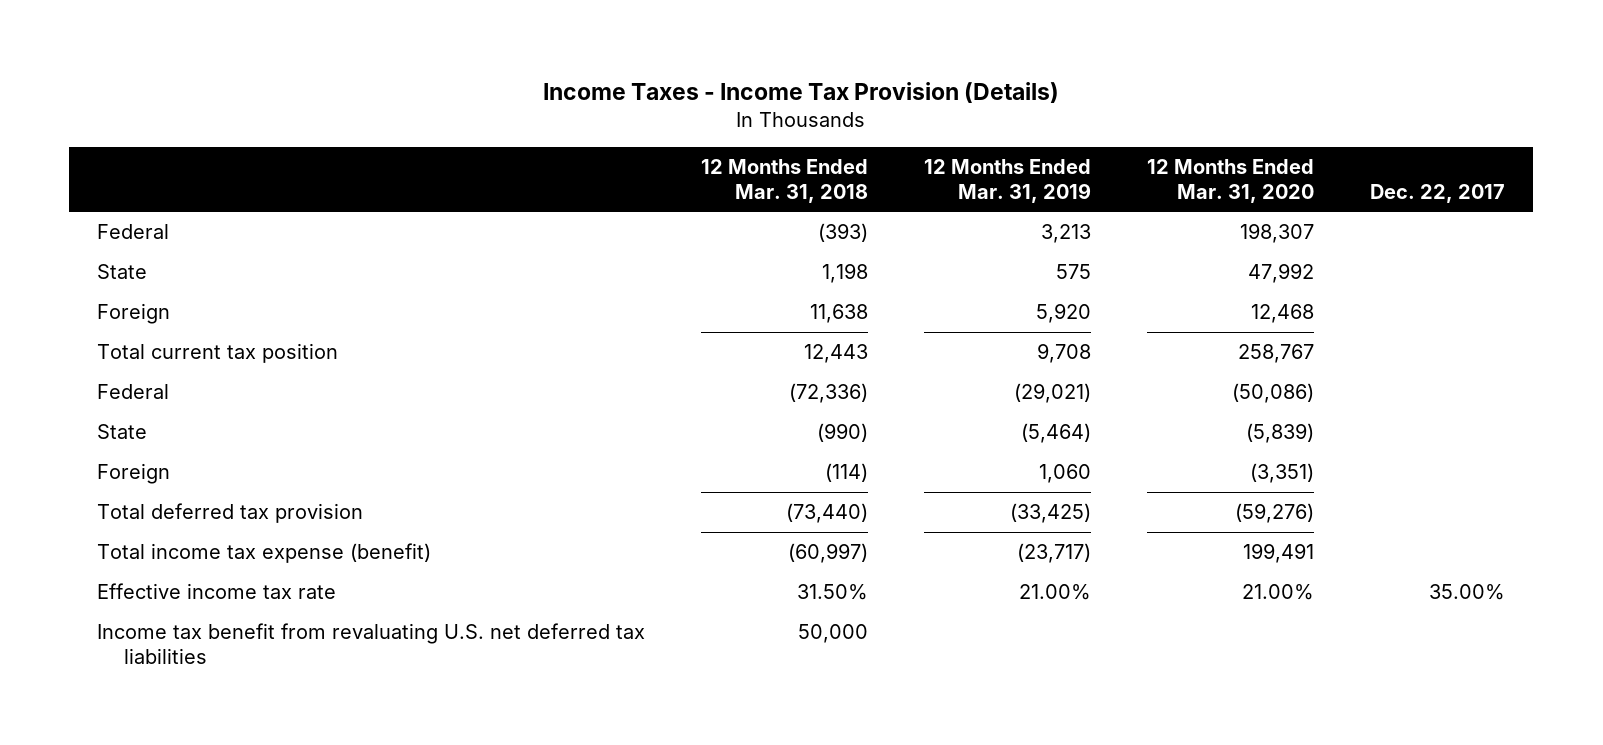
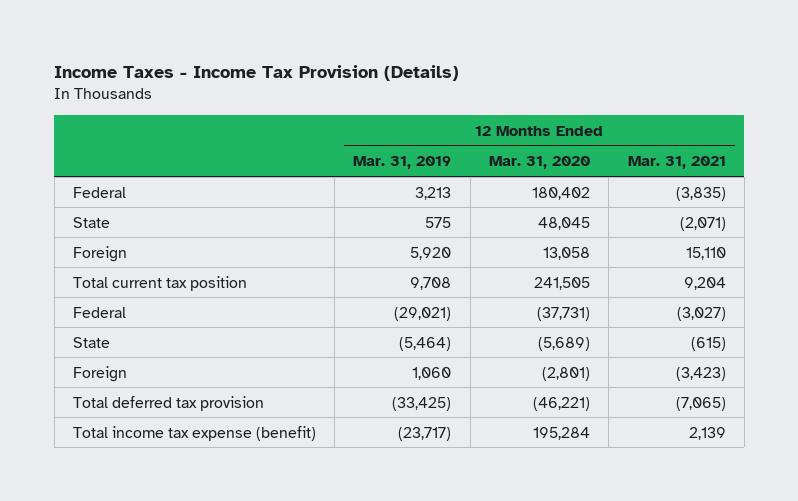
[701,159,869,203] 12 Months Ended Mar. 31, 2018 -> none
[1370,183,1506,203] Dec. 22, 2017 -> none
none -> [627,156,726,170] Mar. 31, 2021
[97,583,337,600] Effective income tax rate -> none
[97,623,646,664] Income tax benefit from revaluating U.S. net deferred tax liabilities -> none
[1240,223,1315,244] 198,307 -> [531,186,590,200] 180,402
[1248,263,1315,284] 47,992 -> [537,216,590,230] 48,045
[1251,304,1315,324] 12,468 -> [542,246,590,260] 13,058
[1238,344,1315,364] 258,767 -> [533,276,590,290] 241,505
[1232,383,1315,404] (50,086) -> [536,306,590,321] (37,731)
[1246,423,1315,444] (5,839) -> [537,336,590,351] (5,689)
[1250,463,1315,484] (3,351) -> [541,366,590,381] (2,801)
[1235,503,1315,524] (59,276) -> [532,396,590,411] (46,221)
[1243,543,1315,564] 199,491 -> [532,426,590,440] 195,284

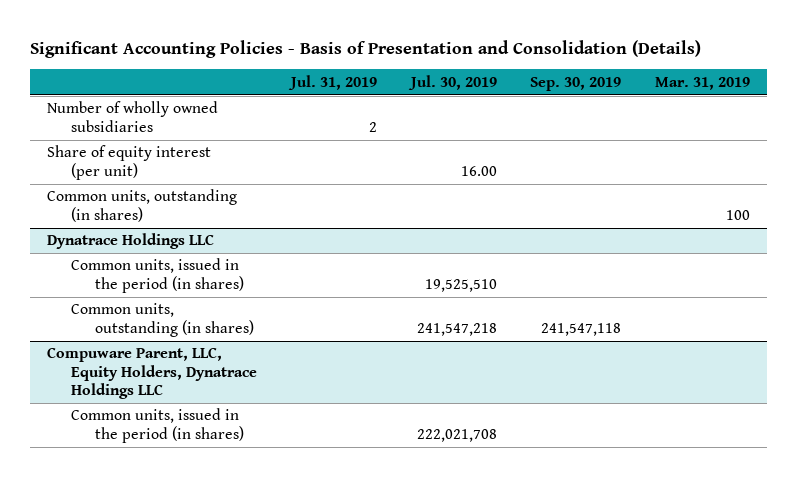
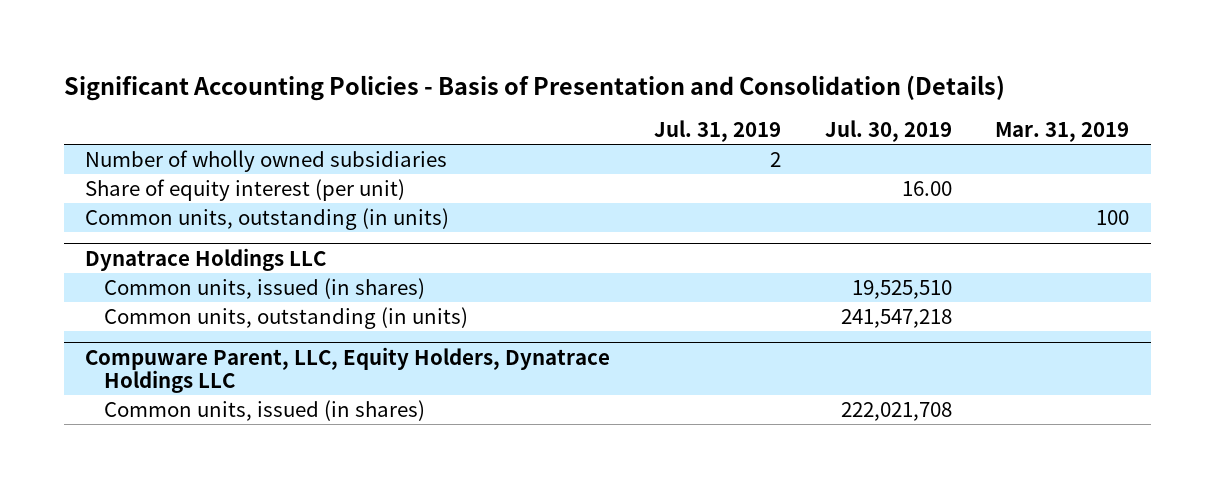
[530,76,622,91] Sep. 30, 2019 -> none
[46,189,237,222] Common units, outstanding (in shares) -> [85,207,450,230] Common units, outstanding (in units)
[71,258,245,293] Common units, issued in the period (in shares) -> [103,277,425,299] Common units, issued (in shares)
[71,303,255,337] Common units, outstanding (in shares) -> [103,306,468,329] Common units, outstanding (in units)
[71,408,245,443] Common units, issued in the period (in shares) -> [103,399,425,421] Common units, issued (in shares)

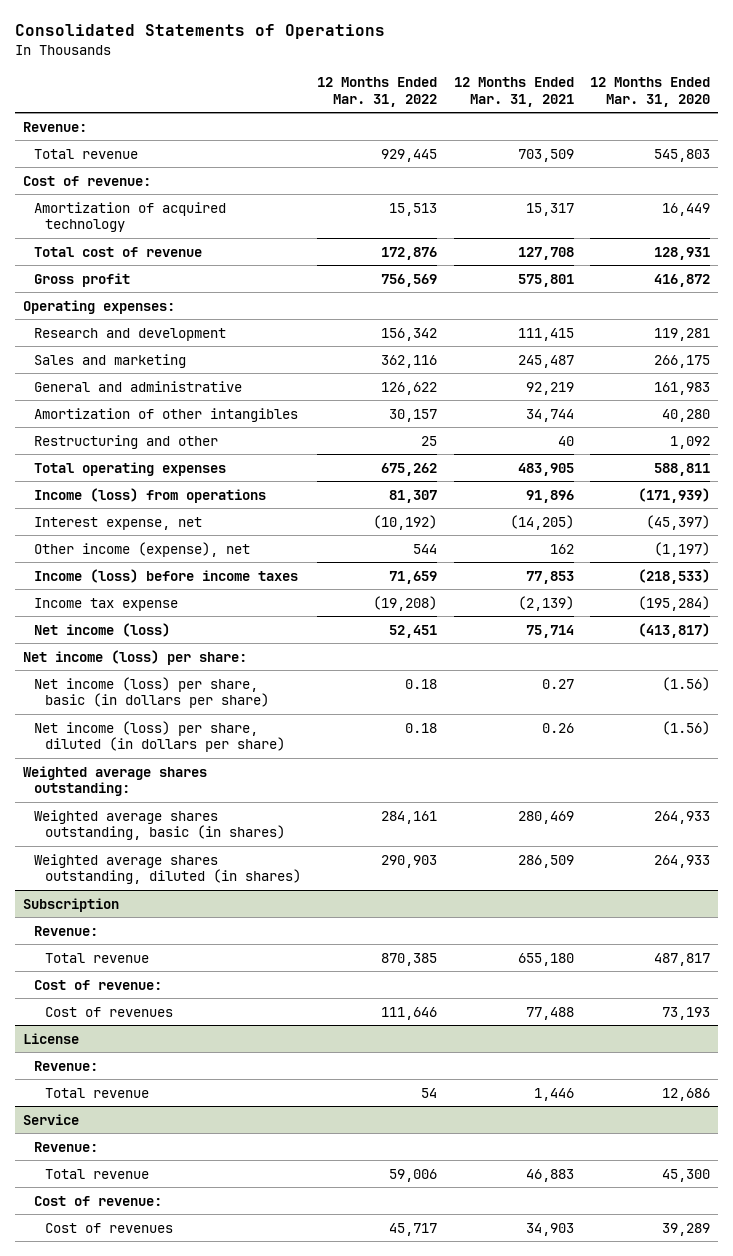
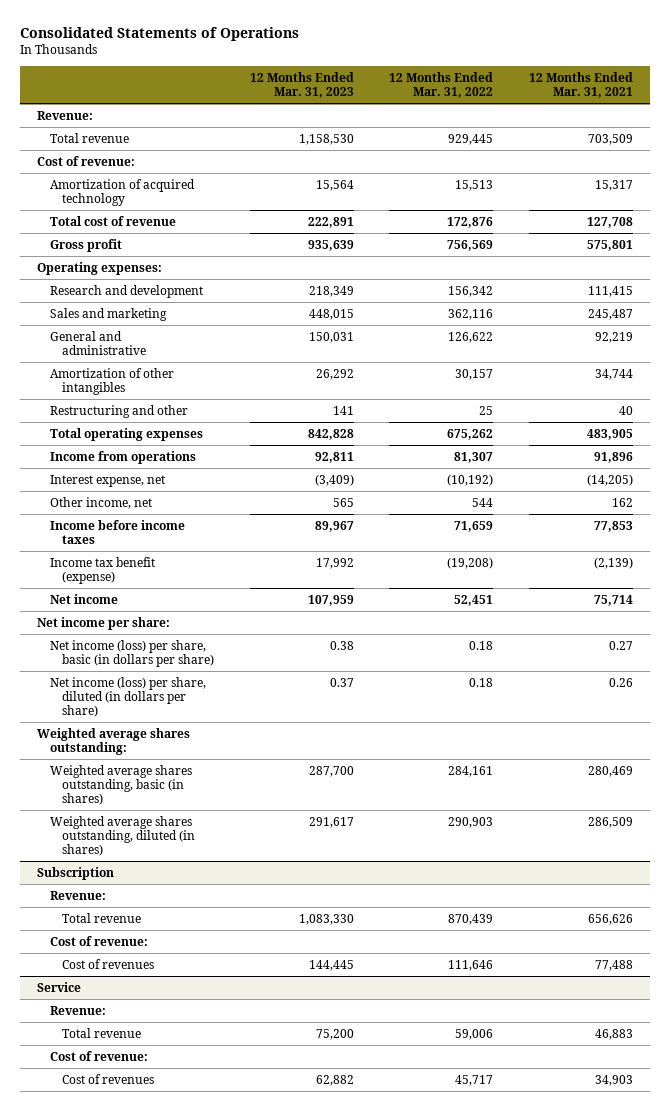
[590,77,711,107] 12 Months Ended Mar. 31, 2020 -> none
none -> [249,72,354,99] 12 Months Ended Mar. 31, 2023
[33,487,266,503] Income (loss) from operations -> [49,450,196,464] Income from operations
[33,541,250,557] Other income (expense), net -> [49,496,152,509] Other income, net
[33,568,298,583] Income (loss) before income taxes -> [49,519,185,544] Income before income taxes
[33,597,178,611] Income tax expense -> [49,556,155,584] Income tax benefit (expense)
[33,622,170,637] Net income (loss) -> [49,593,118,604] Net income
[22,649,247,665] Net income (loss) per share: -> [37,616,171,630] Net income per share:
[381,952,438,966] 870,385 -> [448,913,494,925] 870,439
[517,952,574,966] 655,180 -> [587,913,633,925] 656,626
[22,1032,79,1044] License -> none
[33,1060,98,1071] Revenue: -> none
[44,1087,149,1098] Total revenue -> none

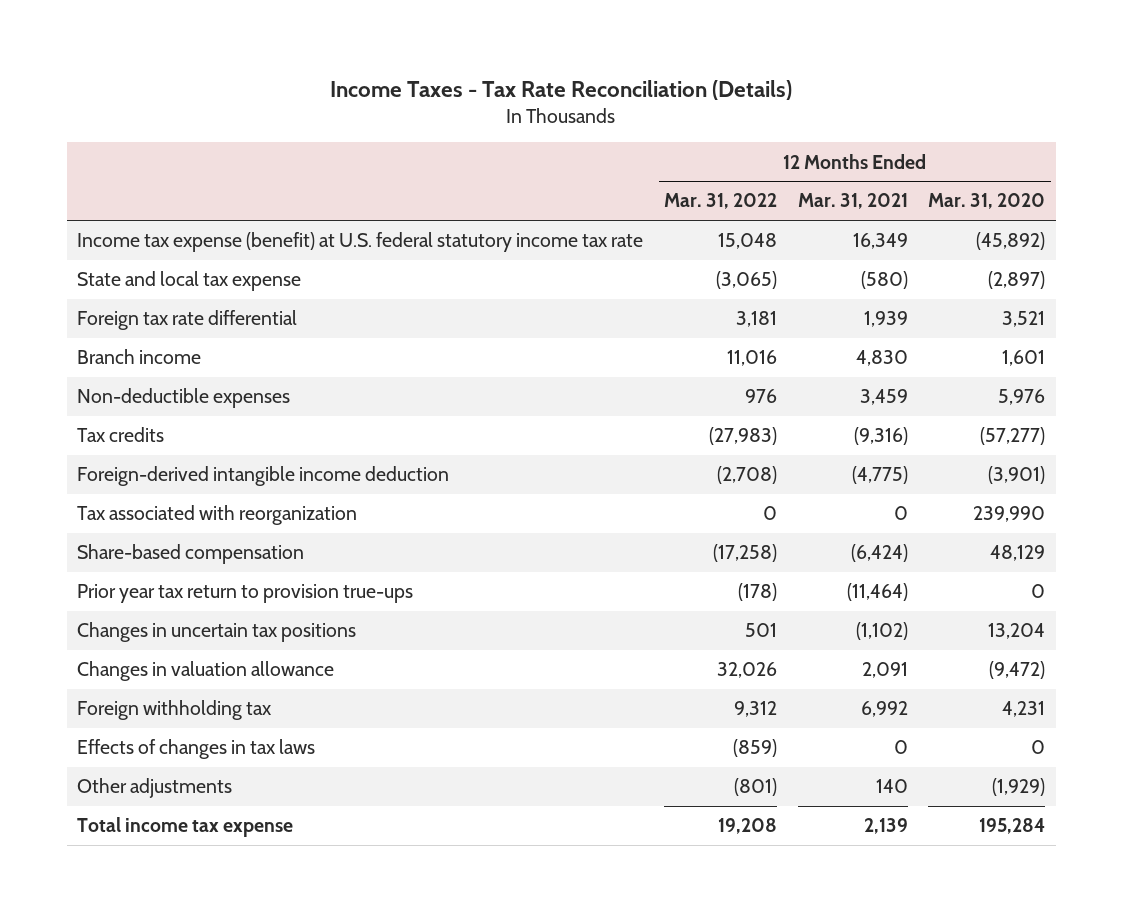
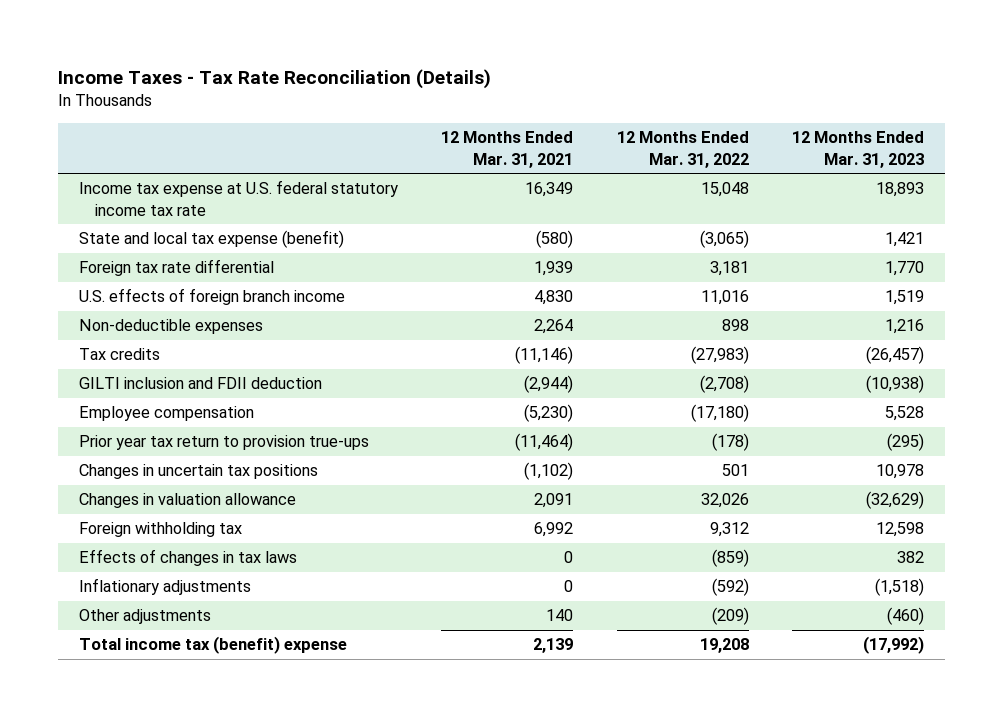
[928,193,1046,210] Mar. 31, 2020 -> none
none -> [791,131,924,168] 12 Months Ended Mar. 31, 2023
[76,232,643,253] Income tax expense (benefit) at U.S. federal statutory income tax rate -> [79,180,399,216] Income tax expense at U.S. federal statutory income tax rate
[76,271,301,292] State and local tax expense -> [79,230,345,249] State and local tax expense (benefit)
[76,466,449,487] Foreign-derived intangible income deduction -> none
[76,505,357,526] Tax associated with reorganization -> none
[76,349,201,365] Branch income -> [79,288,346,306] U.S. effects of foreign branch income
[744,389,777,404] 976 -> [721,319,749,332] 898
[859,389,908,406] 3,459 -> [534,319,574,335] 2,264
[853,427,908,446] (9,316) -> [515,346,574,365] (11,146)
none -> [79,377,323,390] GILTI inclusion and FDII deduction
[76,544,304,565] Share-based compensation -> [79,406,255,422] Employee compensation
[712,544,777,563] (17,258) -> [690,404,749,423] (17,180)
[850,544,908,563] (6,424) -> [524,404,574,423] (5,230)
none -> [79,578,252,596] Inflationary adjustments
[733,778,777,797] (801) -> [711,607,749,626] (209)
[76,817,293,838] Total income tax expense -> [79,636,348,655] Total income tax (benefit) expense

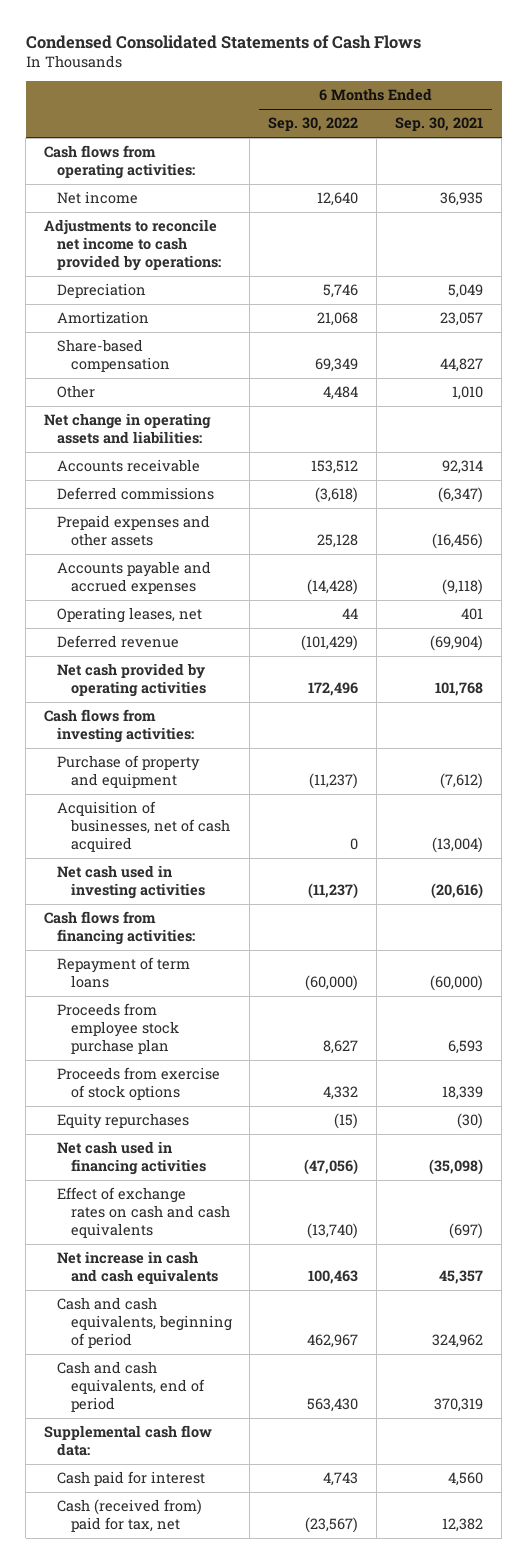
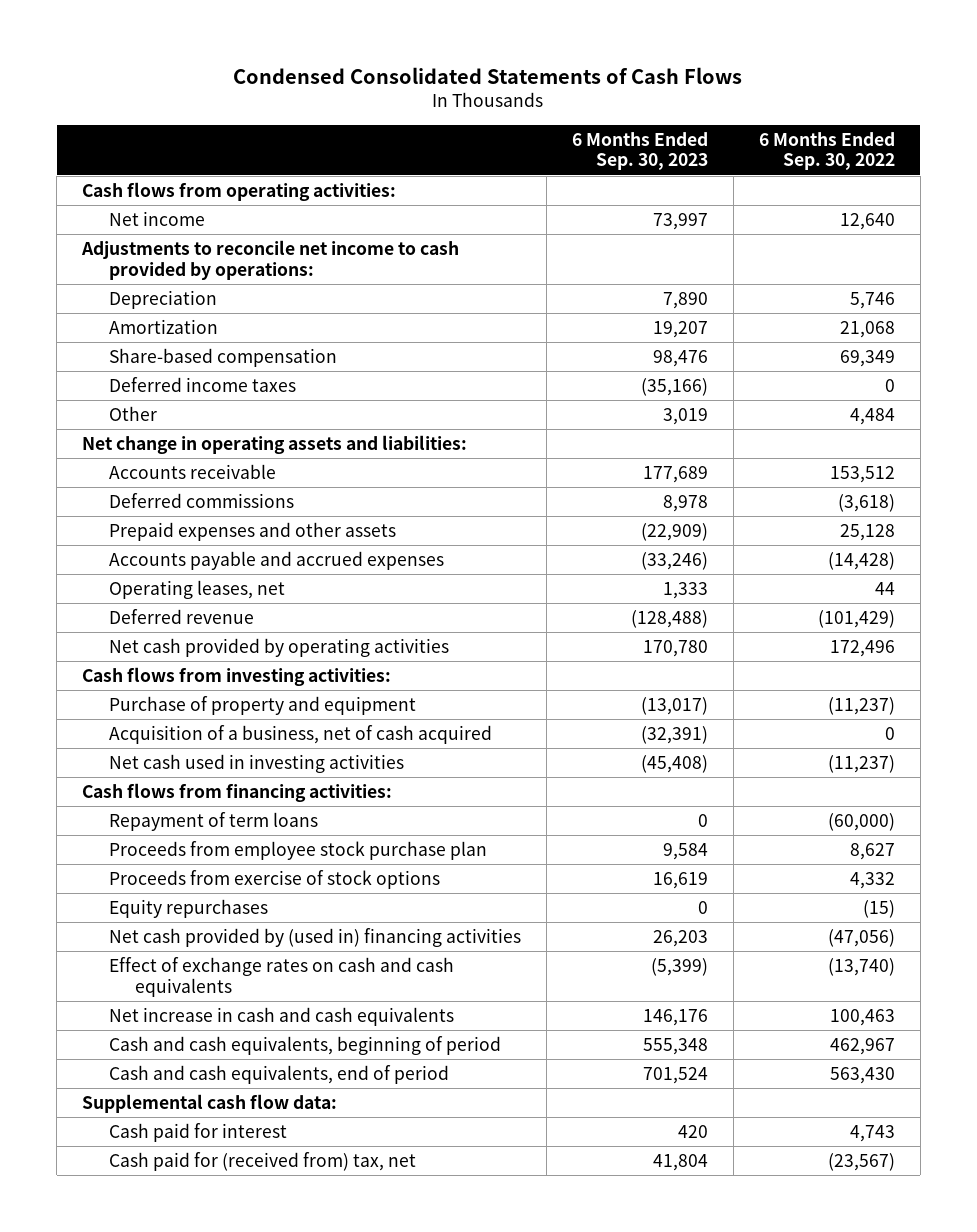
[395,117,484,132] Sep. 30, 2021 -> none
none -> [571,131,708,171] 6 Months Ended Sep. 30, 2023
none -> [108,376,296,392] Deferred income taxes
[57,801,230,852] Acquisition of businesses, net of cash acquired -> [108,724,492,744] Acquisition of a business, net of cash acquired
[57,1141,206,1176] Net cash used in financing activities -> [108,927,521,947] Net cash provided by (used in) financing activities
[57,1499,203,1533] Cash (received from) paid for tax, net -> [108,1151,416,1171] Cash paid for (received from) tax, net

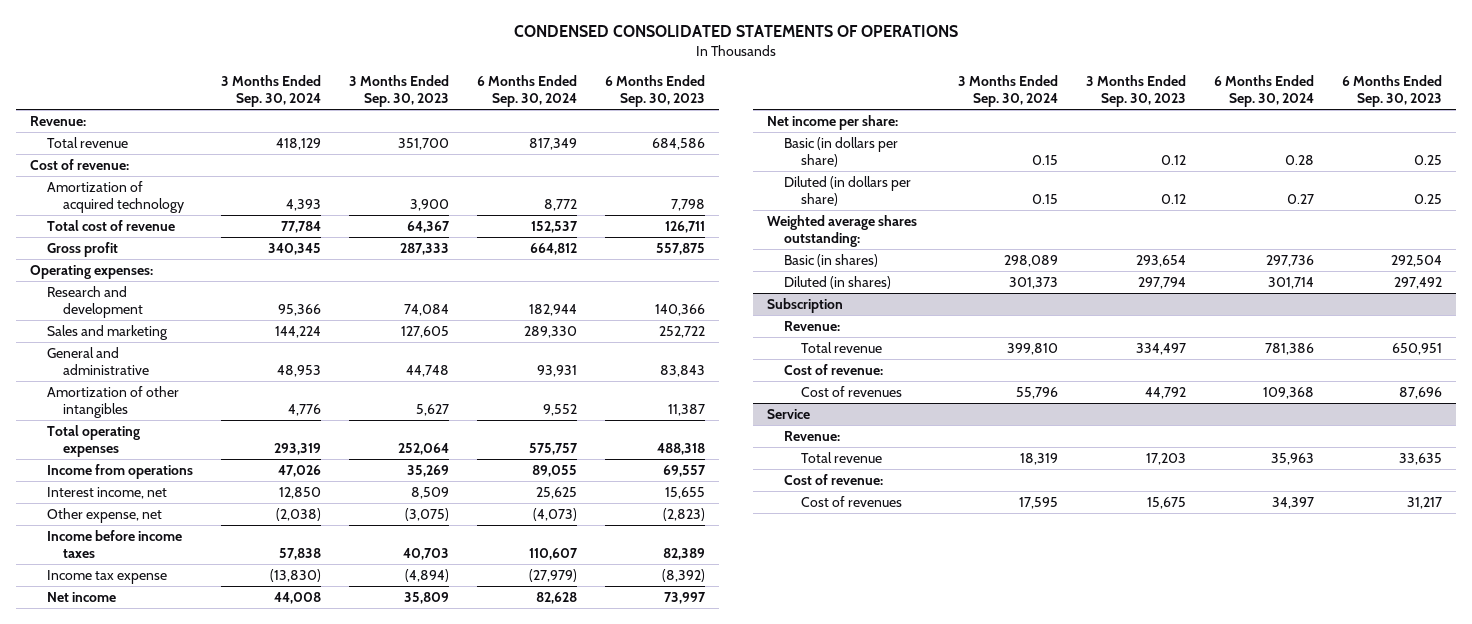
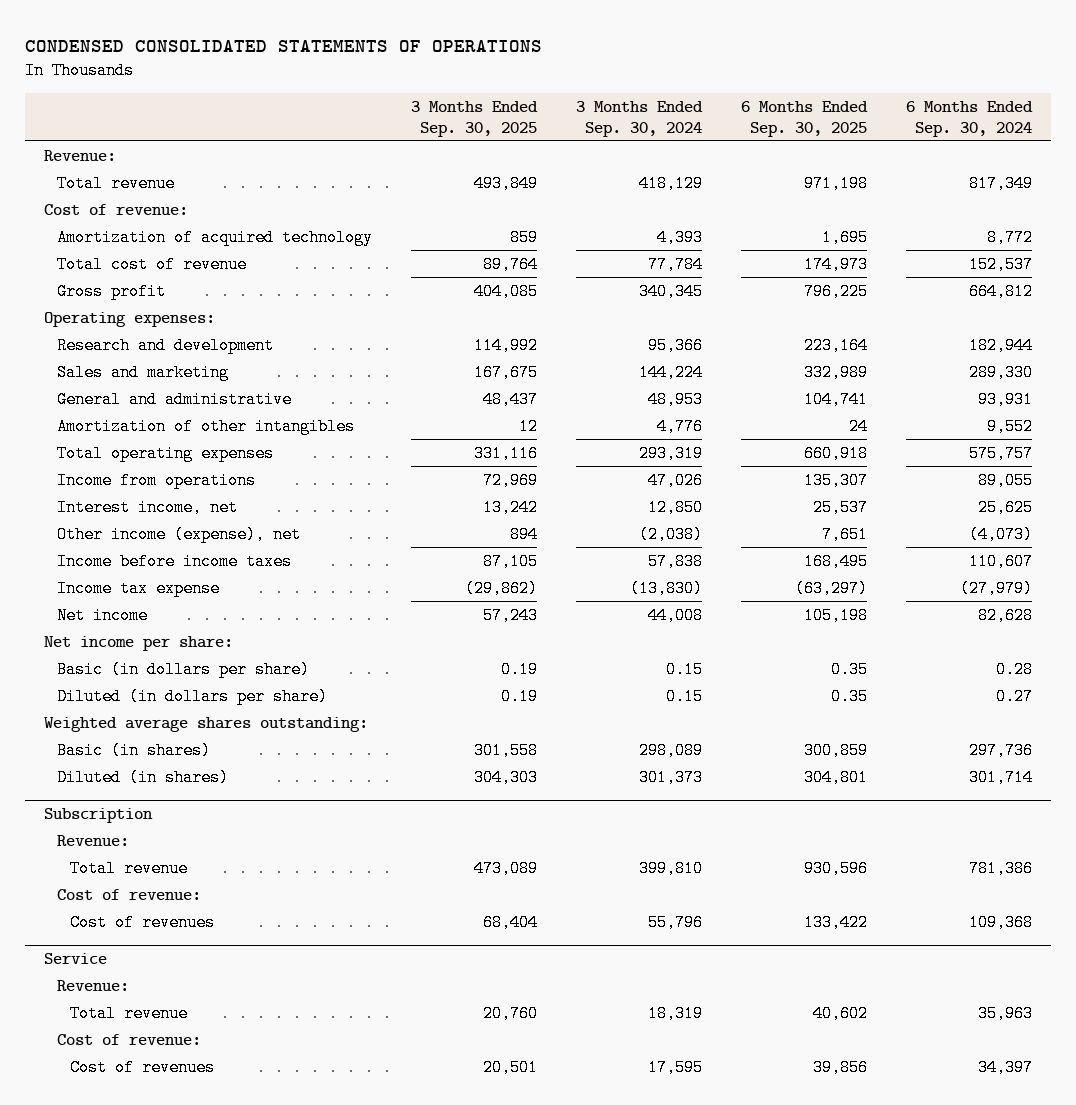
[348,74,449,107] 3 Months Ended Sep. 30, 2023 -> none
[604,74,705,107] 6 Months Ended Sep. 30, 2023 -> none
none -> [410,100,538,138] 3 Months Ended Sep. 30, 2025
none -> [740,100,868,138] 6 Months Ended Sep. 30, 2025
[46,507,162,523] Other expense, net -> [56,525,301,543] Other income (expense), net

